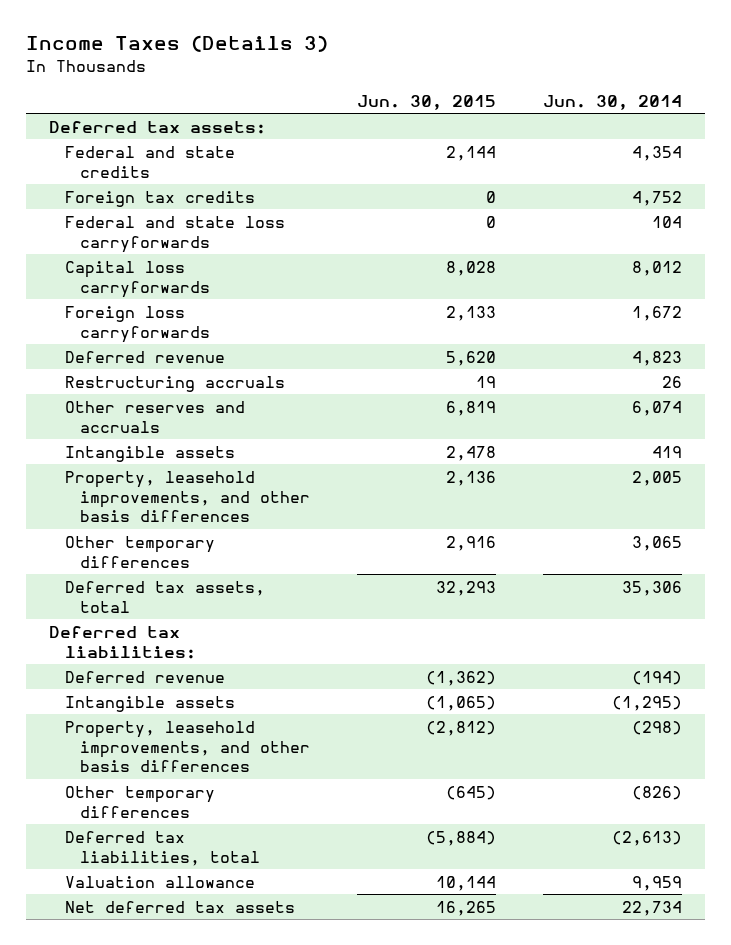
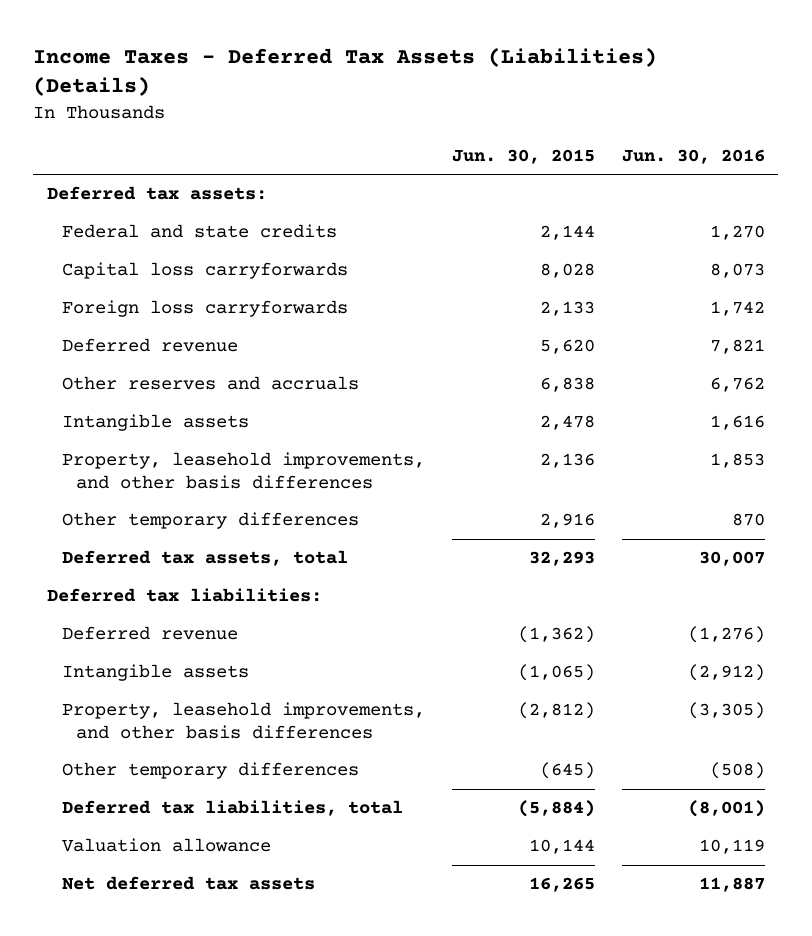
[25,35,328,53] Income Taxes (Details 3) -> [33,46,658,97] Income Taxes - Deferred Tax Assets (Liabilities) (Details)
[542,94,682,110] Jun. 30, 2014 -> none
none -> [621,148,765,164] Jun. 30, 2016
[64,190,255,207] Foreign tax credits -> none
[64,215,285,253] Federal and state loss carryforwards -> none
[64,375,285,392] Restructuring accruals -> none
[445,400,496,416] 6,819 -> [539,377,595,393] 6,838

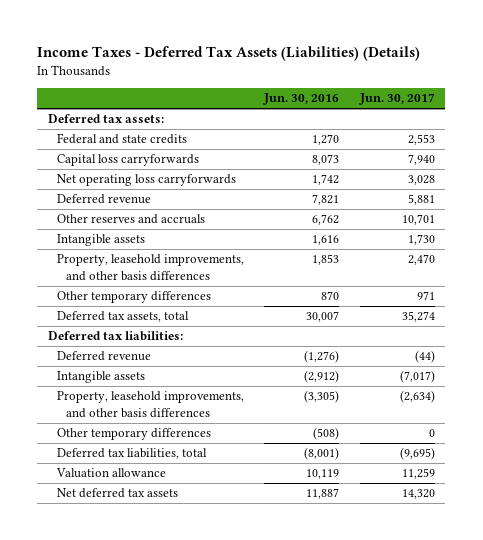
[451,148,595,164] Jun. 30, 2015 -> none
none -> [359,93,436,106] Jun. 30, 2017
[61,300,348,318] Foreign loss carryforwards -> [56,174,236,187] Net operating loss carryforwards

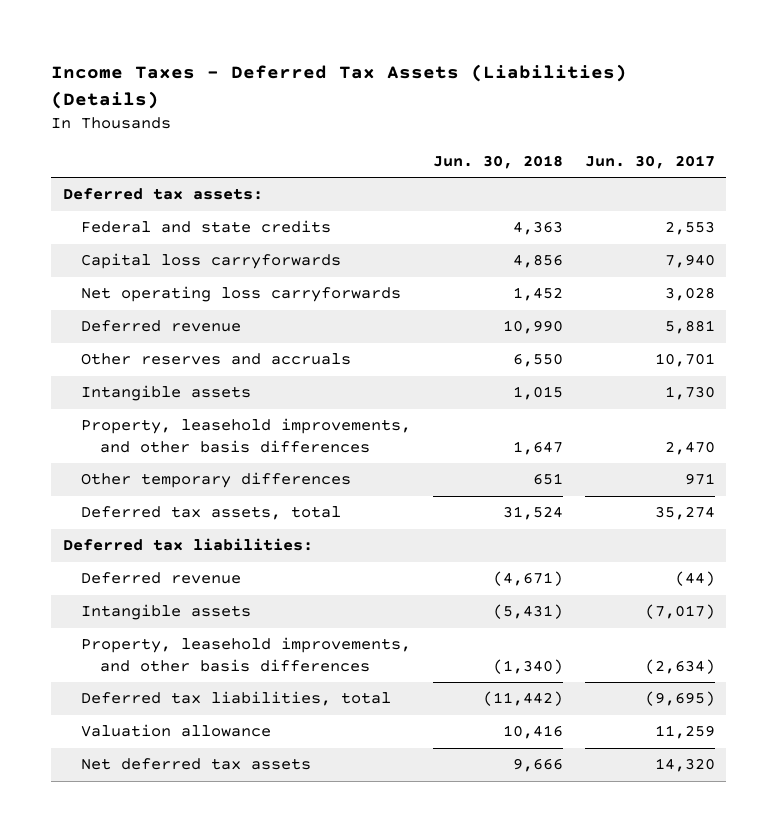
[263,93,340,106] Jun. 30, 2016 -> none
none -> [433,154,564,169] Jun. 30, 2018
[56,428,211,441] Other temporary differences -> none

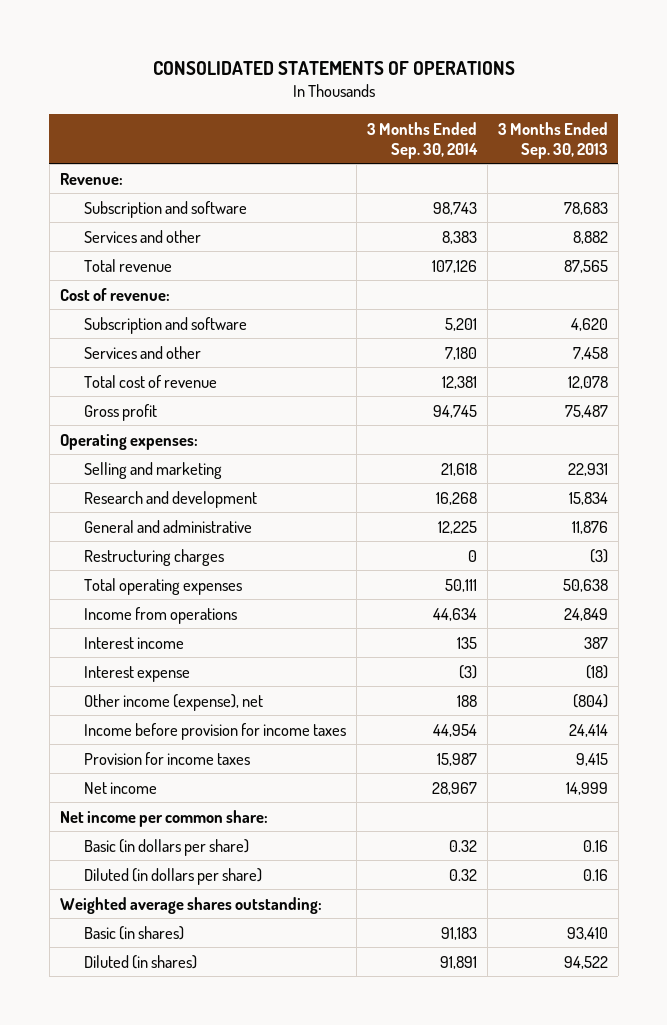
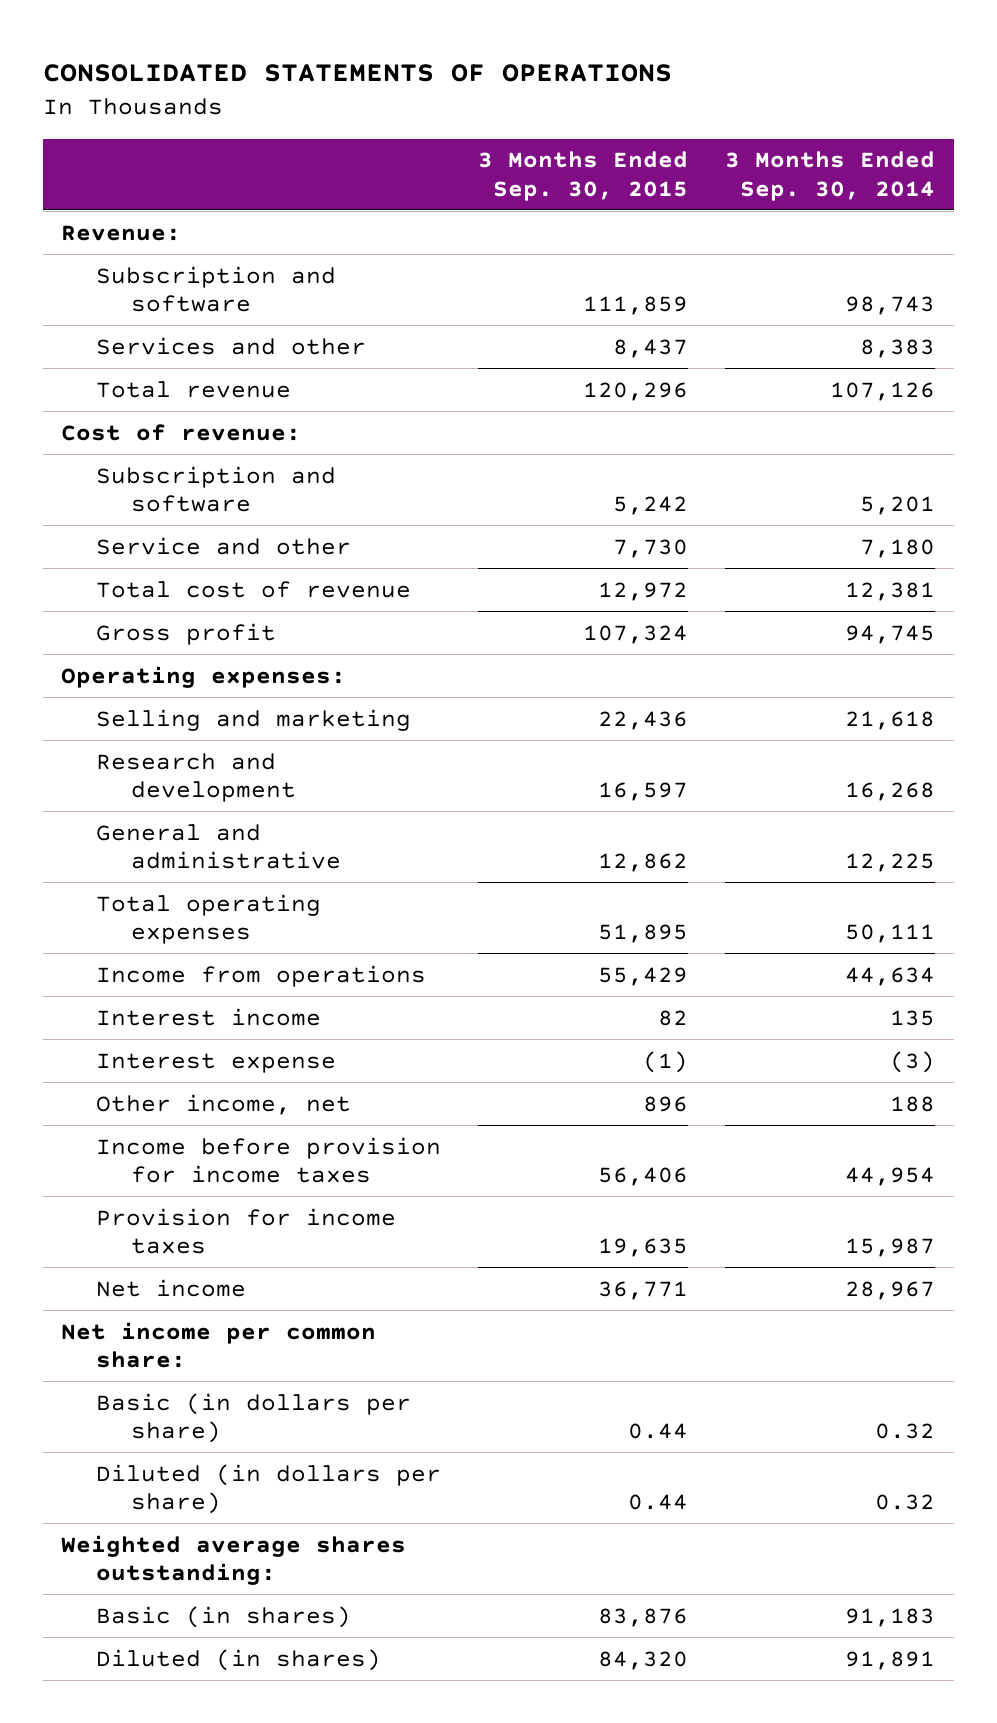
[497,121,608,159] 3 Months Ended Sep. 30, 2013 -> none
none -> [478,151,689,201] 3 Months Ended Sep. 30, 2015
[83,345,201,359] Services and other -> [96,536,352,555] Service and other
[83,548,224,566] Restructuring charges -> none
[83,693,263,711] Other income (expense), net -> [96,1093,352,1115] Other income, net

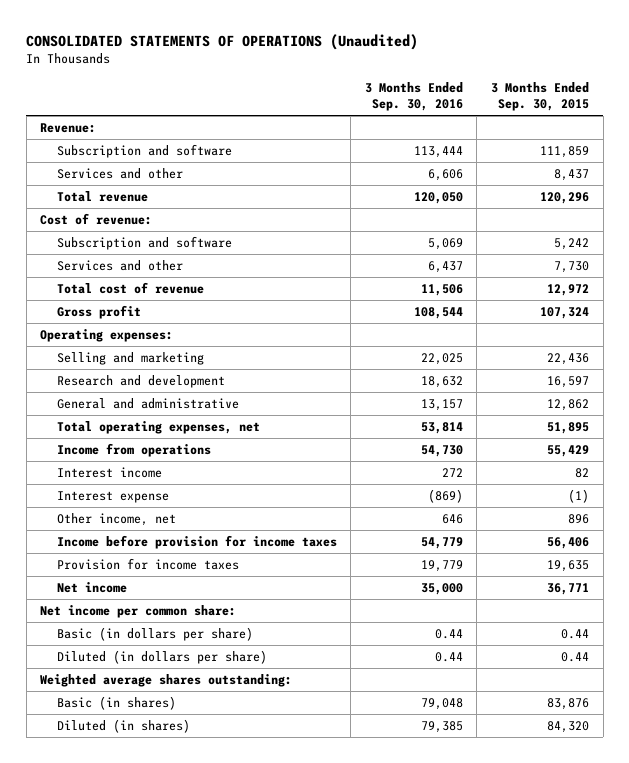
[42,63,672,82] CONSOLIDATED STATEMENTS OF OPERATIONS -> [26,33,419,50] CONSOLIDATED STATEMENTS OF OPERATIONS (Unaudited)
[725,151,936,201] 3 Months Ended Sep. 30, 2014 -> none
none -> [364,81,463,111] 3 Months Ended Sep. 30, 2016
[96,536,352,555] Service and other -> [56,260,183,272] Services and other
[96,893,322,945] Total operating expenses -> [56,421,260,435] Total operating expenses, net

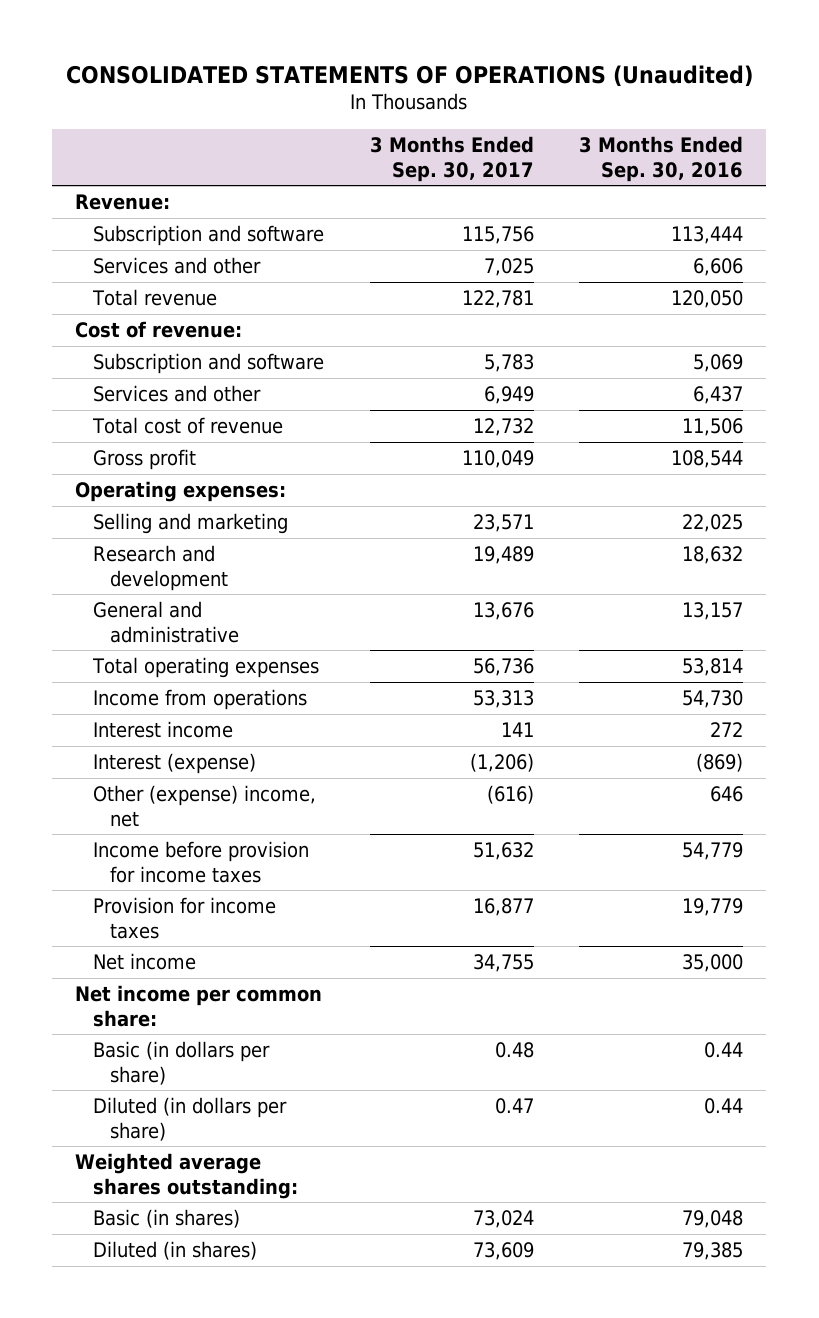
[490,81,589,111] 3 Months Ended Sep. 30, 2015 -> none
none -> [369,135,534,182] 3 Months Ended Sep. 30, 2017
[56,421,260,435] Total operating expenses, net -> [91,656,319,678] Total operating expenses
[56,491,169,504] Interest expense -> [92,752,256,774] Interest (expense)
[56,513,176,527] Other income, net -> [92,784,316,827] Other (expense) income, net

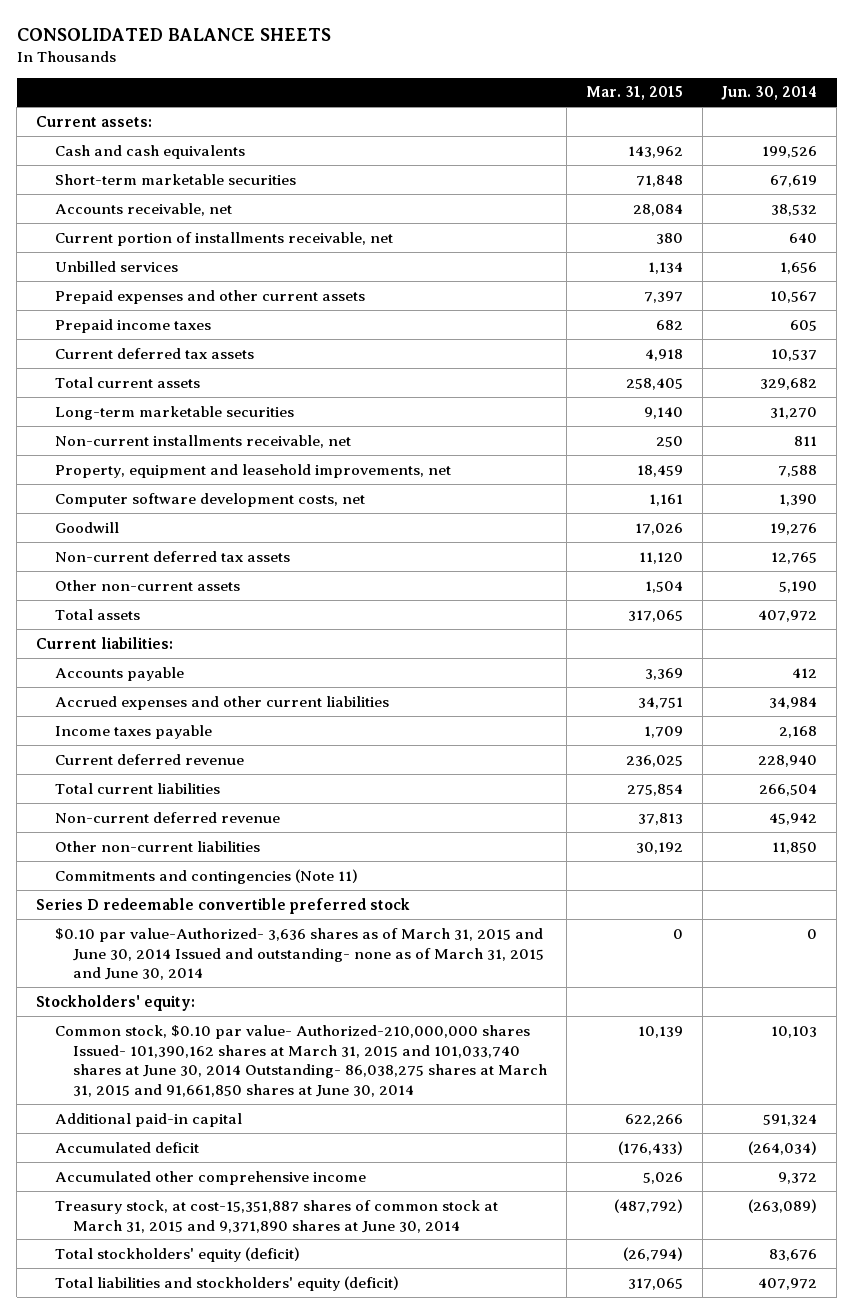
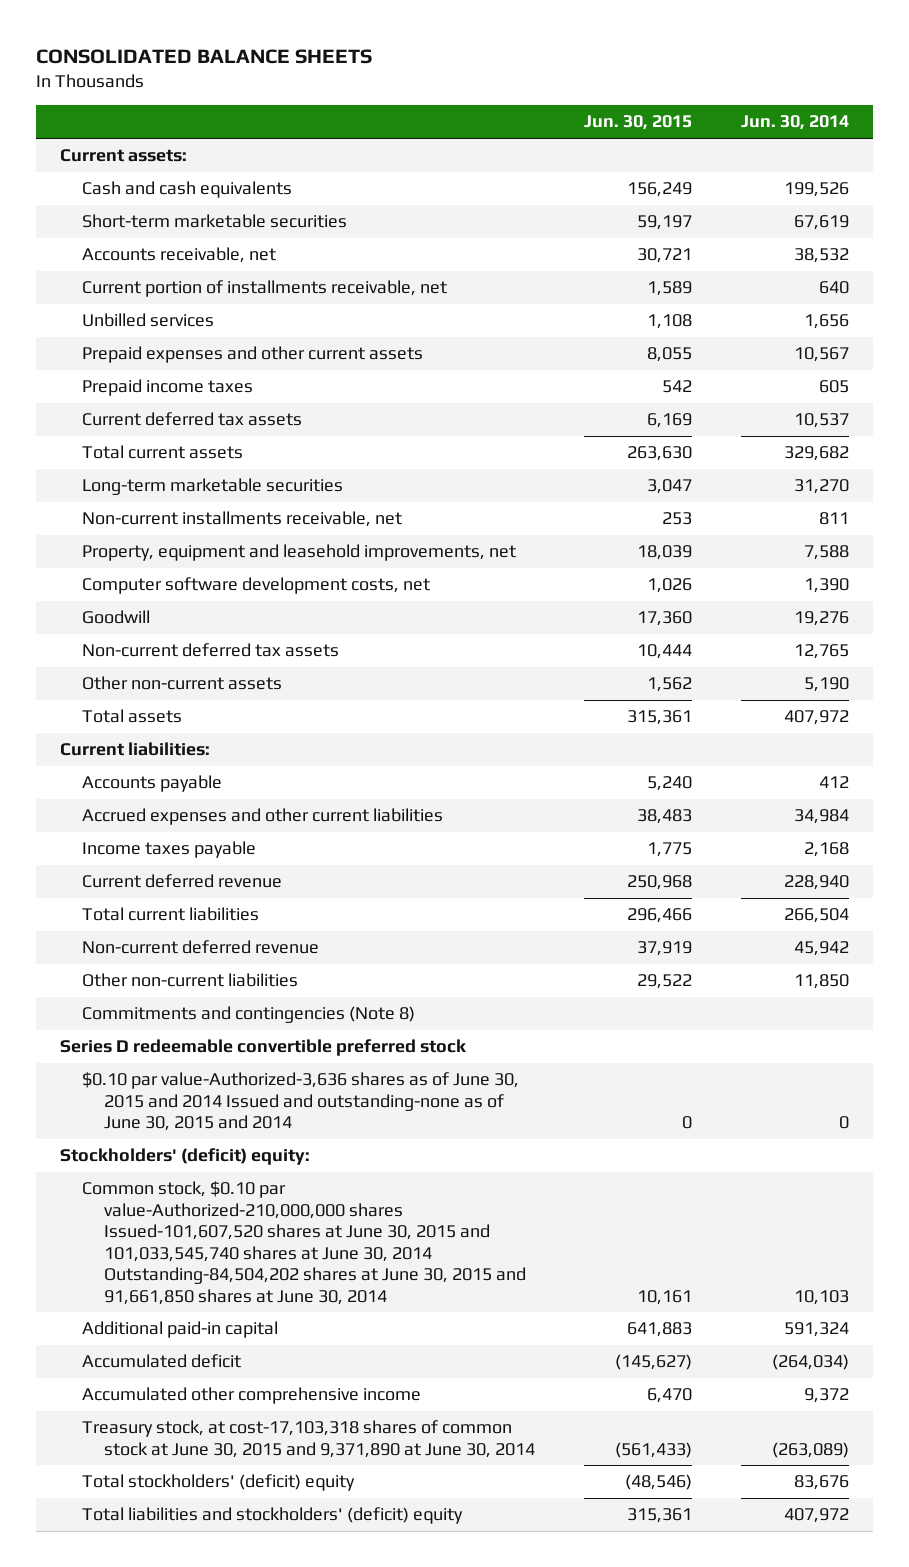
[585,86,683,101] Mar. 31, 2015 -> none
none -> [583,115,692,131] Jun. 30, 2015
[54,868,358,884] Commitments and contingencies (Note 11) -> [82,1006,416,1024] Commitments and contingencies (Note 8)
[54,927,545,981] $0.10 par value-Authorized- 3,636 shares as of March 31, 2015 and June 30, 2014 Issued and outstanding- none as of March 31, 2015 and June 30, 2014 -> [82,1072,520,1132] $0.10 par value-Authorized-3,636 shares as of June 30, 2015 and 2014 Issued and outstanding-none as of June 30, 2015 and 2014
[35,994,195,1011] Stockholders' equity: -> [60,1148,311,1166] Stockholders' (deficit) equity:
[54,1024,548,1098] Common stock, $0.10 par value- Authorized-210,000,000 shares Issued- 101,390,162 shares at March 31, 2015 and 101,033,740 shares at June 30, 2014 Outstanding- 86,038,275 shares at March 31, 2015 and 91,661,850 shares at June 30, 2014 -> [82,1181,526,1305] Common stock, $0.10 par value-Authorized-210,000,000 shares Issued-101,607,520 shares at June 30, 2015 and 101,033,545,740 shares at June 30, 2014 Outstanding-84,504,202 shares at June 30, 2015 and 91,661,850 shares at June 30, 2014
[54,1199,498,1233] Treasury stock, at cost-15,351,887 shares of common stock at March 31, 2015 and 9,371,890 shares at June 30, 2014 -> [82,1420,535,1458] Treasury stock, at cost-17,103,318 shares of common stock at June 30, 2015 and 9,371,890 at June 30, 2014
[54,1246,300,1262] Total stockholders' equity (deficit) -> [82,1474,356,1492] Total stockholders' (deficit) equity
[54,1275,399,1291] Total liabilities and stockholders' equity (deficit) -> [82,1507,464,1525] Total liabilities and stockholders' (deficit) equity

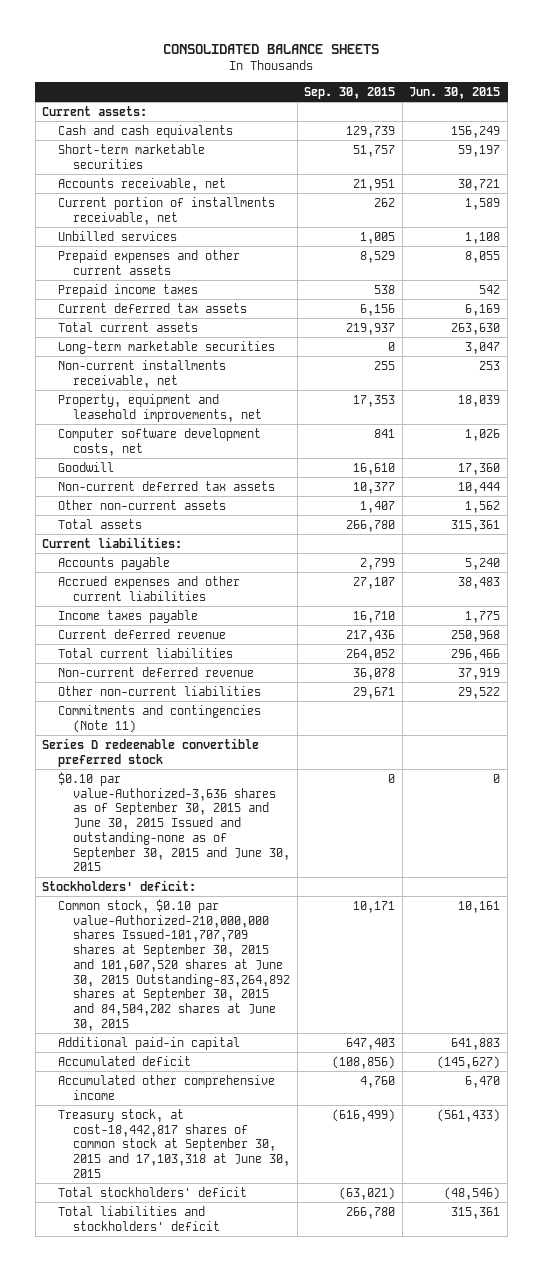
[740,115,849,131] Jun. 30, 2014 -> none
none -> [304,86,396,99] Sep. 30, 2015
[82,1006,416,1024] Commitments and contingencies (Note 8) -> [57,704,261,733] Commitments and contingencies (Note 11)
[82,1072,520,1132] $0.10 par value-Authorized-3,636 shares as of June 30, 2015 and 2014 Issued and outstanding-none as of June 30, 2015 and 2014 -> [57,771,291,872] $0.10 par value-Authorized-3,636 shares as of September 30, 2015 and June 30, 2015 Issued and outstanding-none as of September 30, 2015 and June 30, 2015
[60,1148,311,1166] Stockholders' (deficit) equity: -> [42,879,197,891] Stockholders' deficit:
[82,1181,526,1305] Common stock, $0.10 par value-Authorized-210,000,000 shares Issued-101,607,520 shares at June 30, 2015 and 101,033,545,740 shares at June 30, 2014 Outstanding-84,504,202 shares at June 30, 2015 and 91,661,850 shares at June 30, 2014 -> [57,898,291,1031] Common stock, $0.10 par value-Authorized-210,000,000 shares Issued-101,707,709 shares at September 30, 2015 and 101,607,520 shares at June 30, 2015 Outstanding-83,264,892 shares at September 30, 2015 and 84,504,202 shares at June 30, 2015
[82,1420,535,1458] Treasury stock, at cost-17,103,318 shares of common stock at June 30, 2015 and 9,371,890 at June 30, 2014 -> [57,1108,291,1178] Treasury stock, at cost-18,442,817 shares of common stock at September 30, 2015 and 17,103,318 at June 30, 2015
[82,1474,356,1492] Total stockholders' (deficit) equity -> [57,1186,247,1197] Total stockholders' deficit
[82,1507,464,1525] Total liabilities and stockholders' (deficit) equity -> [57,1205,221,1231] Total liabilities and stockholders' deficit

